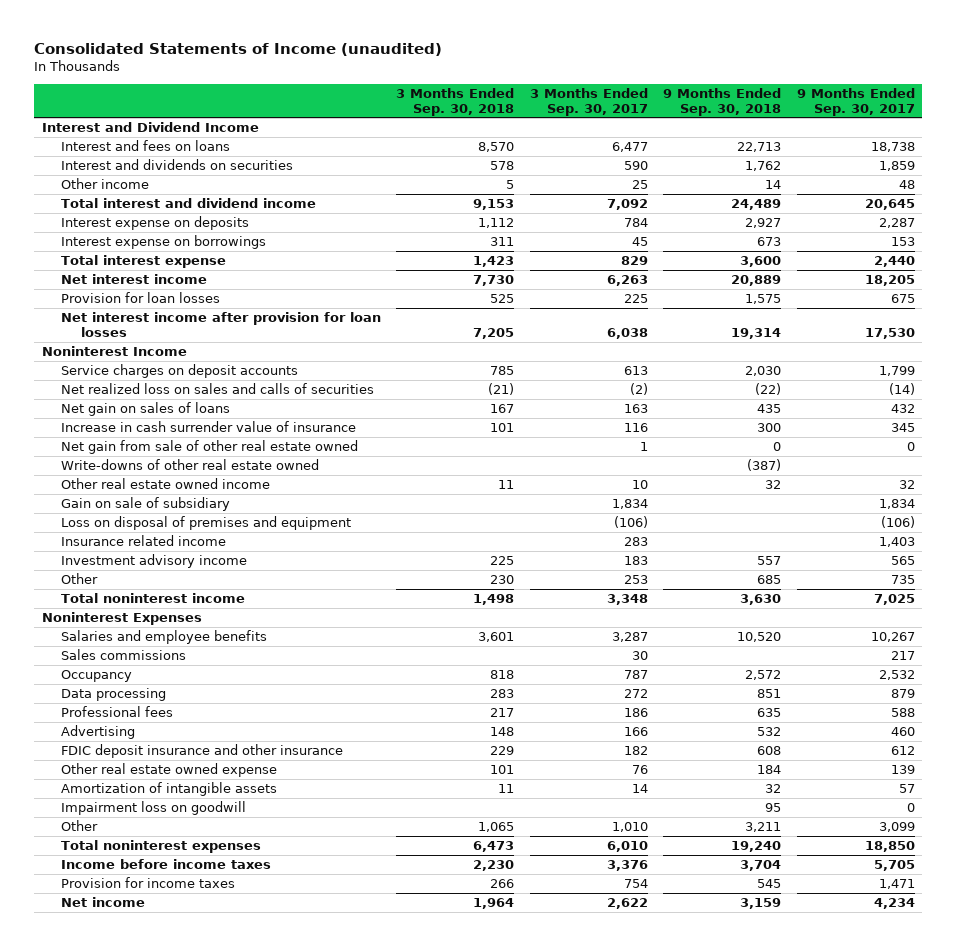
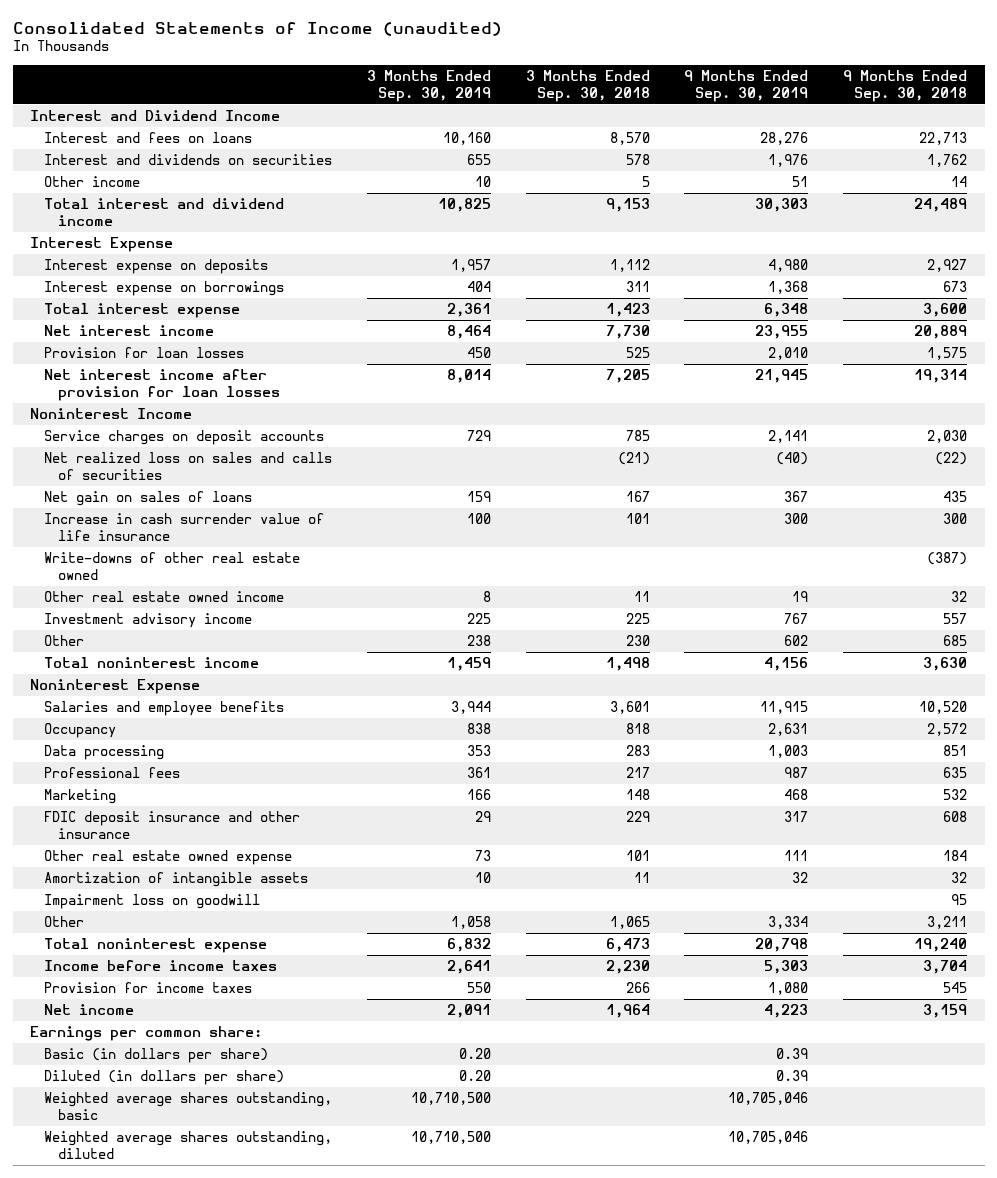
[529,87,648,116] 3 Months Ended Sep. 30, 2017 -> none
[796,87,915,116] 9 Months Ended Sep. 30, 2017 -> none
none -> [367,69,492,102] 3 Months Ended Sep. 30, 2019
none -> [684,69,809,102] 9 Months Ended Sep. 30, 2019
none -> [30,237,174,253] Interest Expense
[61,439,359,454] Net gain from sale of other real estate owned -> none
[61,420,357,432] Increase in cash surrender value of insurance -> [44,513,325,541] Increase in cash surrender value of life insurance
[61,496,231,511] Gain on sale of subsidiary -> none
[61,515,352,530] Loss on disposal of premises and equipment -> none
[61,534,227,546] Insurance related income -> none
[41,611,202,625] Noninterest Expenses -> [30,679,201,695] Noninterest Expense
[61,648,187,660] Sales commissions -> none
[61,724,136,739] Advertising -> [44,789,117,805] Marketing
[61,839,262,853] Total noninterest expenses -> [44,938,268,954] Total noninterest expense
none -> [30,1026,263,1042] Earnings per common share:
none -> [44,1048,269,1064] Basic (in dollars per share)
none -> [44,1070,285,1086] Diluted (in dollars per share)
none -> [44,1092,333,1120] Weighted average shares outstanding, basic
none -> [44,1131,333,1159] Weighted average shares outstanding, diluted

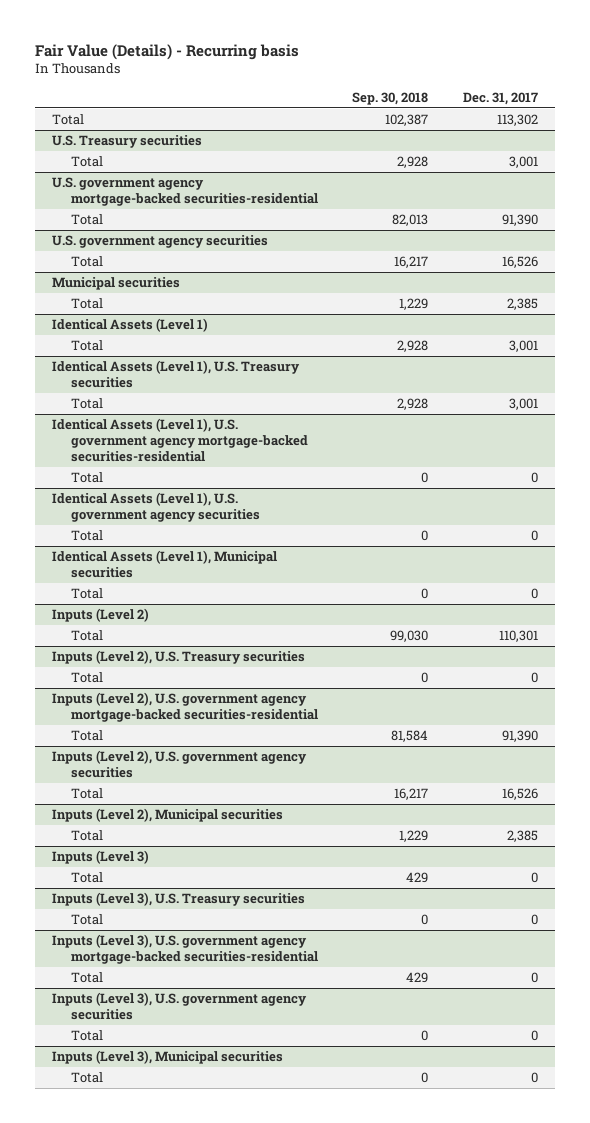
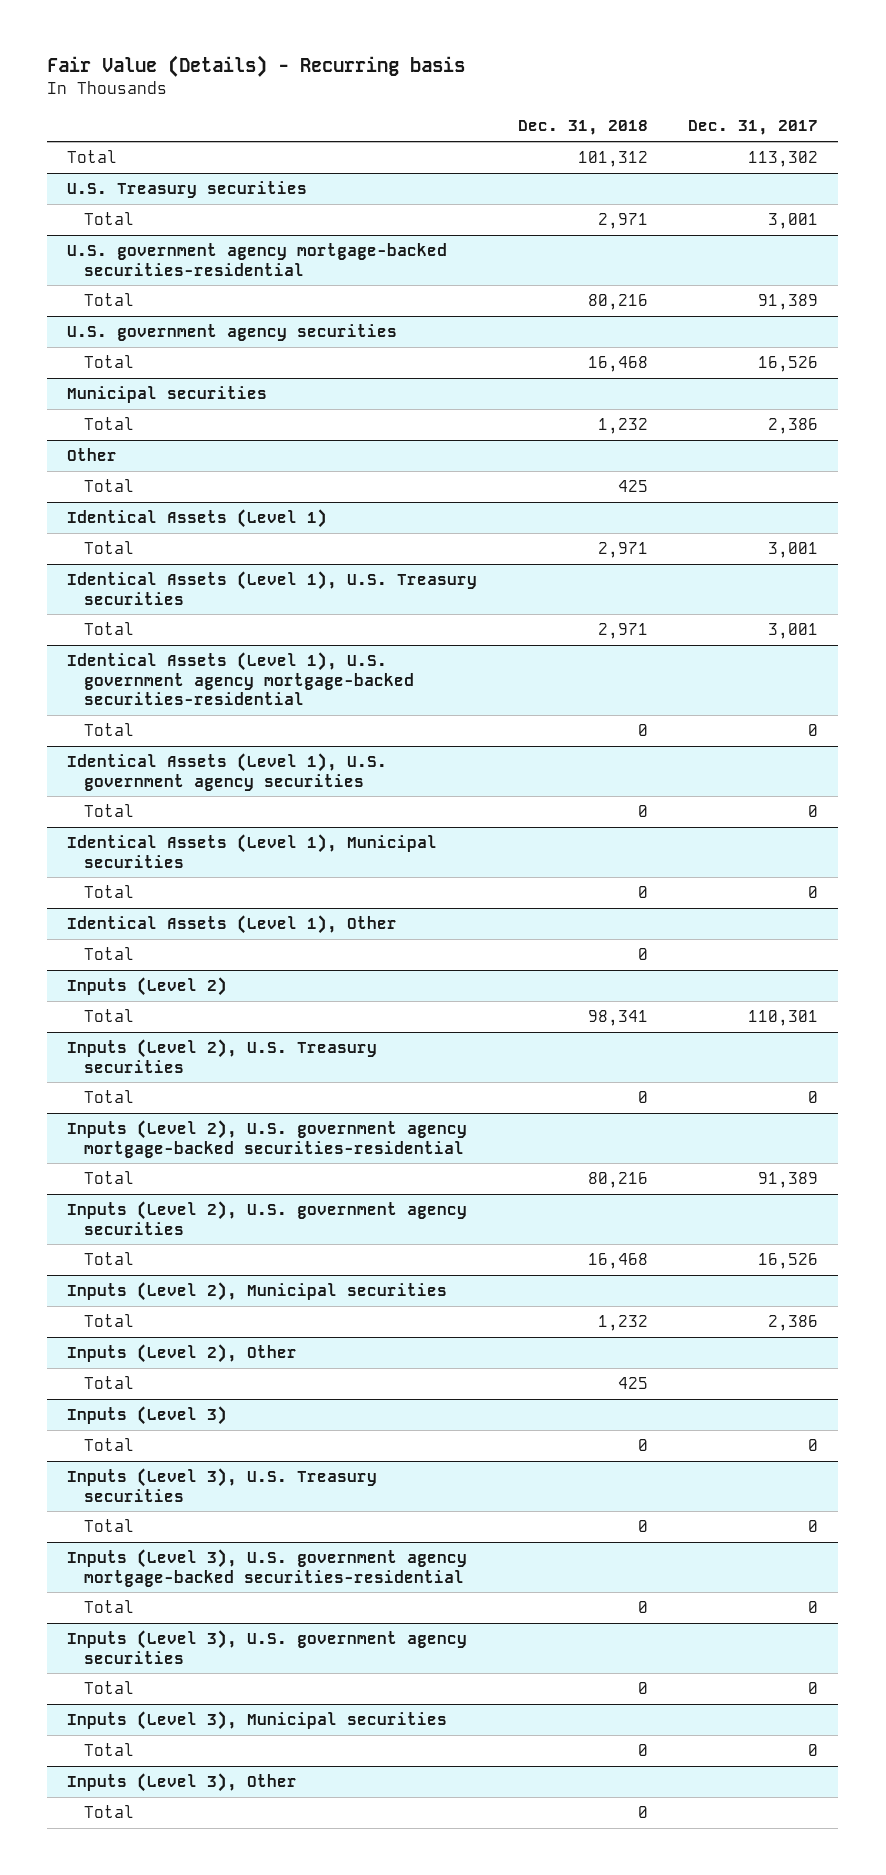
[352,91,429,105] Sep. 30, 2018 -> none
none -> [517,120,648,136] Dec. 31, 2018
[501,214,538,227] 91,390 -> [758,293,819,310] 91,389
[506,298,538,311] 2,385 -> [768,417,819,434] 2,386
none -> [67,447,118,461] Other
none -> [84,478,135,492] Total
none -> [67,914,398,934] Identical Assets (Level 1), Other
none -> [84,946,135,960] Total
[501,730,538,743] 91,390 -> [758,1171,819,1188] 91,389
[506,830,538,843] 2,385 -> [768,1314,819,1331] 2,386
none -> [67,1343,298,1363] Inputs (Level 2), Other
none -> [84,1375,135,1389] Total
none -> [67,1772,298,1792] Inputs (Level 3), Other
none -> [84,1804,135,1818] Total

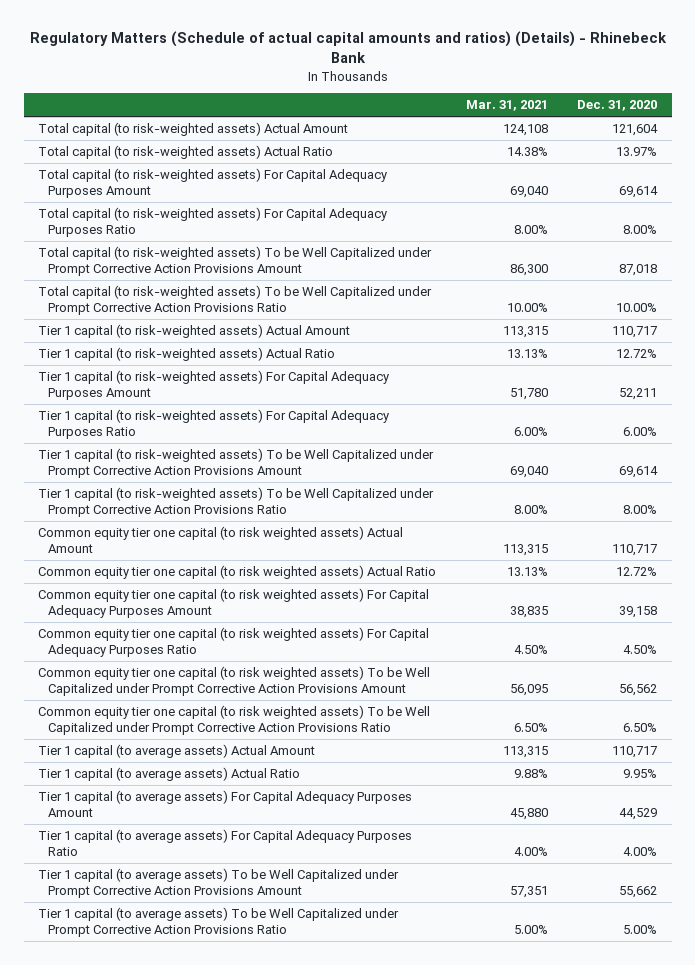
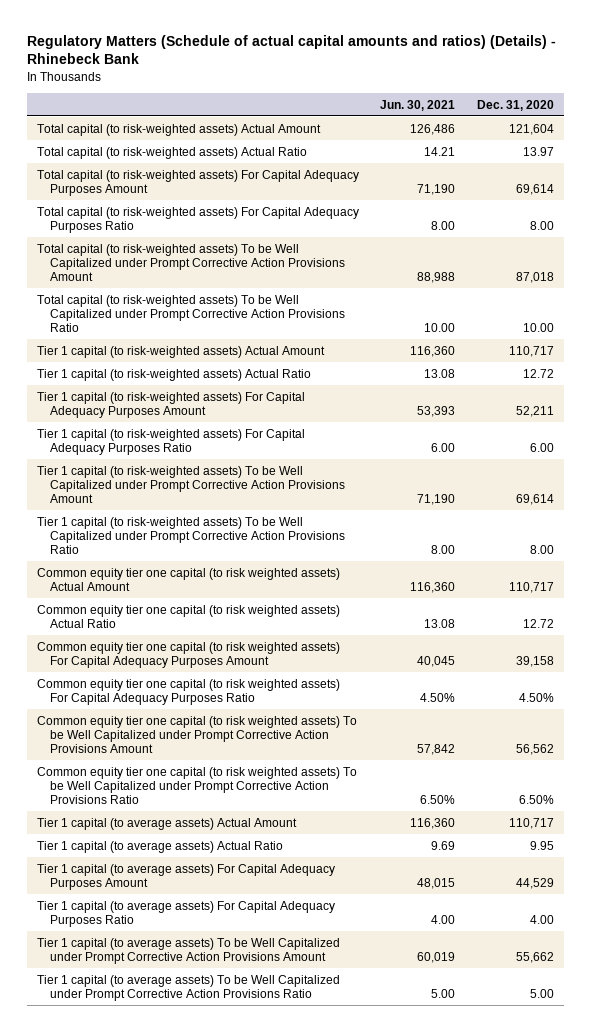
[465,100,548,112] Mar. 31, 2021 -> none
none -> [380,99,456,111] Jun. 30, 2021
[615,147,657,157] 13.97% -> [522,146,554,156] 13.97
[622,224,657,234] 8.00% -> [529,220,554,230] 8.00
[615,302,657,312] 10.00% -> [522,323,554,333] 10.00
[615,349,657,359] 12.72% -> [522,368,554,378] 12.72
[622,426,657,436] 6.00% -> [529,442,554,452] 6.00
[622,504,657,514] 8.00% -> [529,545,554,555] 8.00
[615,567,657,577] 12.72% -> [522,618,554,628] 12.72
[622,769,657,779] 9.95% -> [529,840,554,850] 9.95
[622,846,657,856] 4.00% -> [529,914,554,924] 4.00
[622,924,657,934] 5.00% -> [529,988,554,998] 5.00

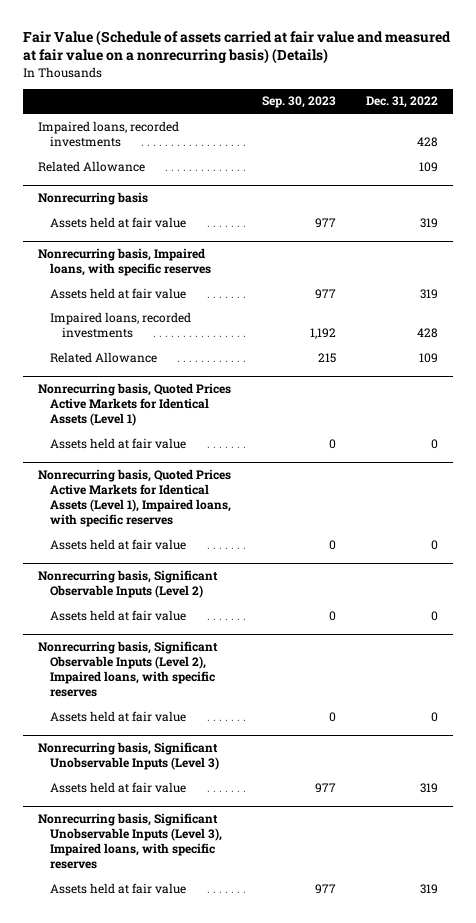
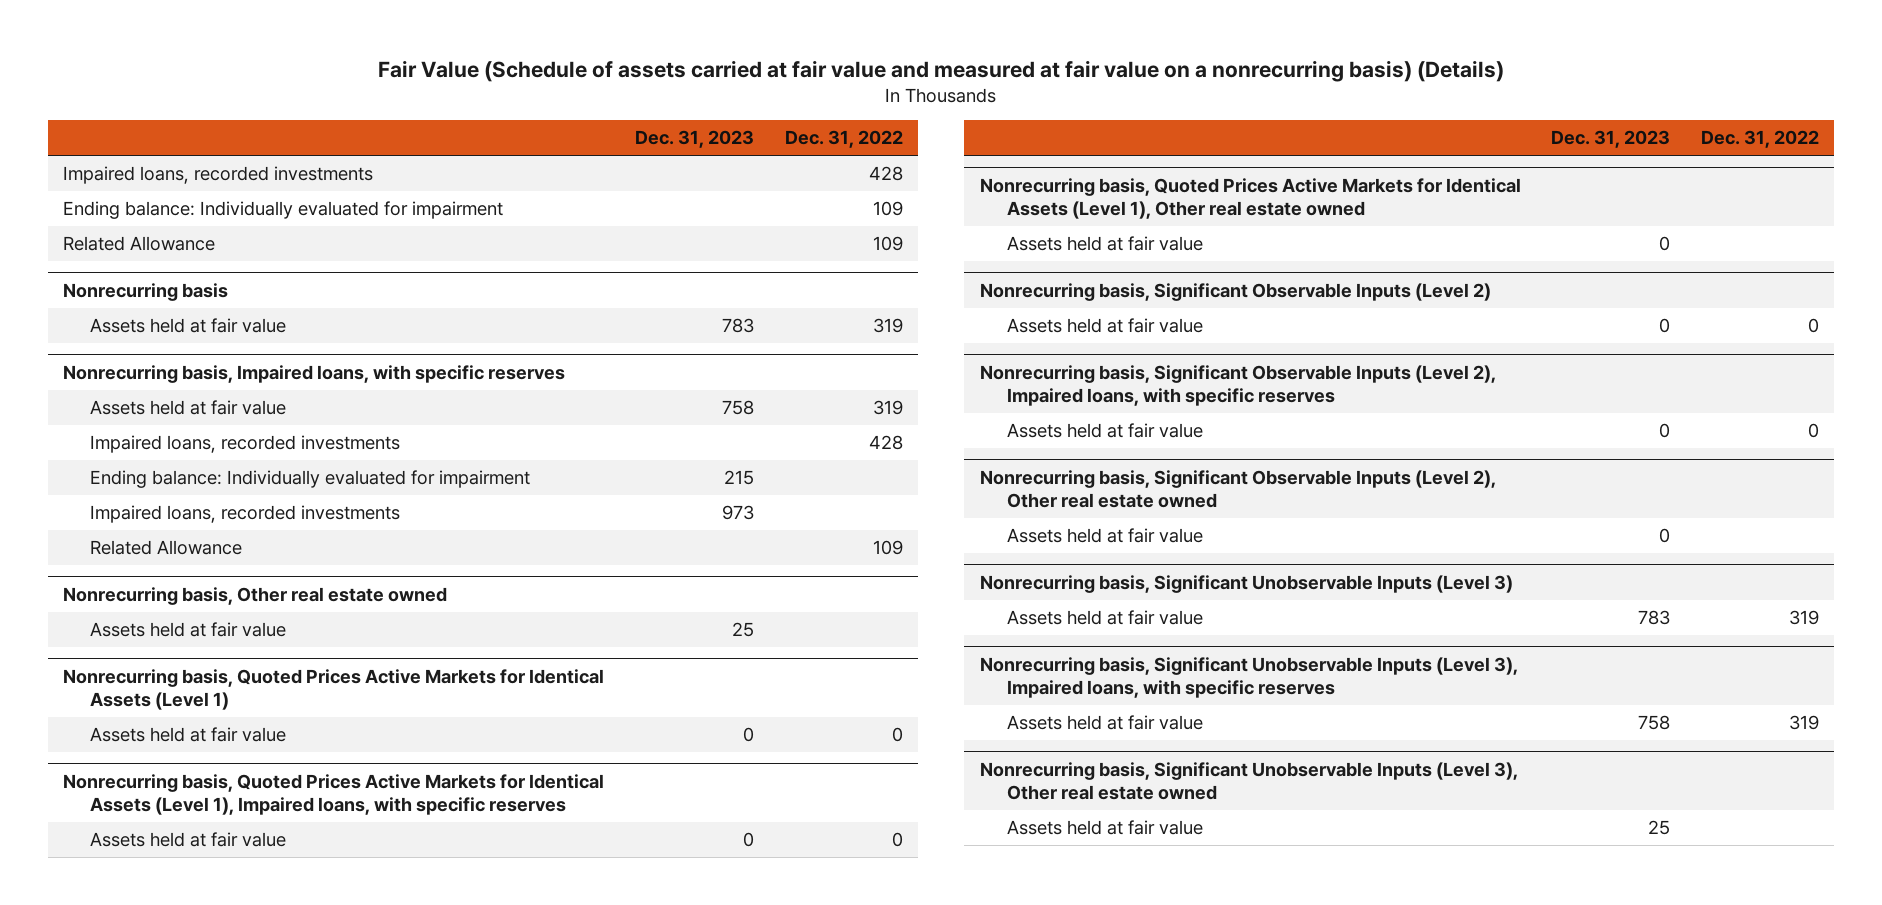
[261,96,336,109] Sep. 30, 2023 -> none
none -> [635,130,755,149] Dec. 31, 2023
none -> [63,201,504,220] Ending balance: Individually evaluated for impairment
none -> [90,470,531,489] Ending balance: Individually evaluated for impairment
none -> [90,505,401,524] Impaired loans, recorded investments
none -> [63,586,448,605] Nonrecurring basis, Other real estate owned
none -> [90,622,287,638] Assets held at fair value
none -> [979,177,1521,219] Nonrecurring basis, Quoted Prices Active Markets for Identical Assets (Level 1), Other real estate owned
none -> [1006,236,1203,252] Assets held at fair value
none -> [979,469,1496,508] Nonrecurring basis, Significant Observable Inputs (Level 2), Other real estate owned
none -> [1006,528,1203,544] Assets held at fair value
none -> [979,761,1518,800] Nonrecurring basis, Significant Unobservable Inputs (Level 3), Other real estate owned
none -> [1006,820,1203,836] Assets held at fair value

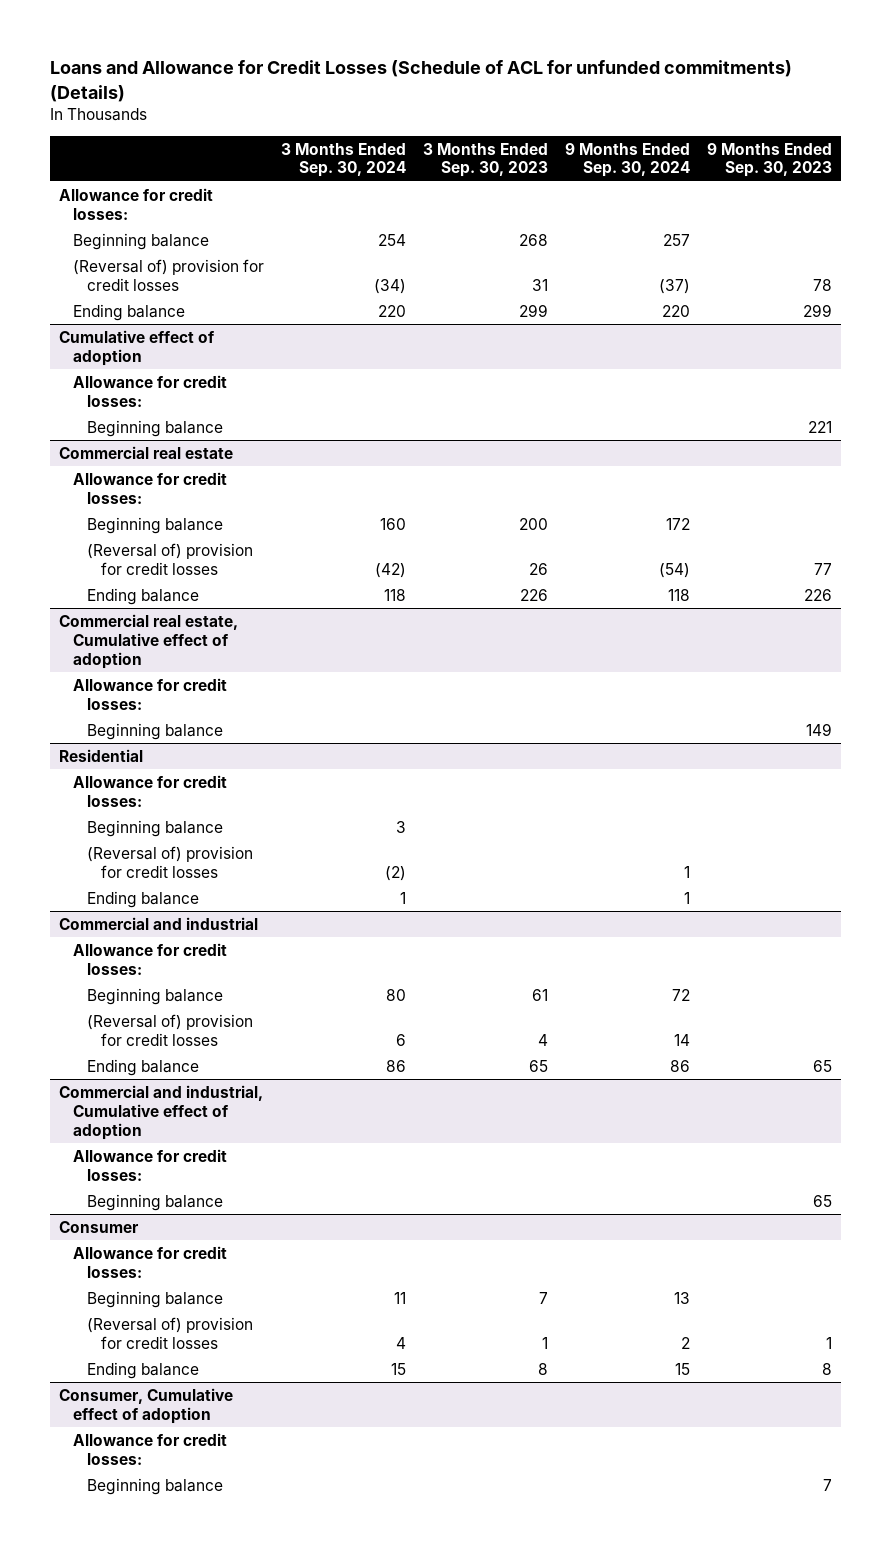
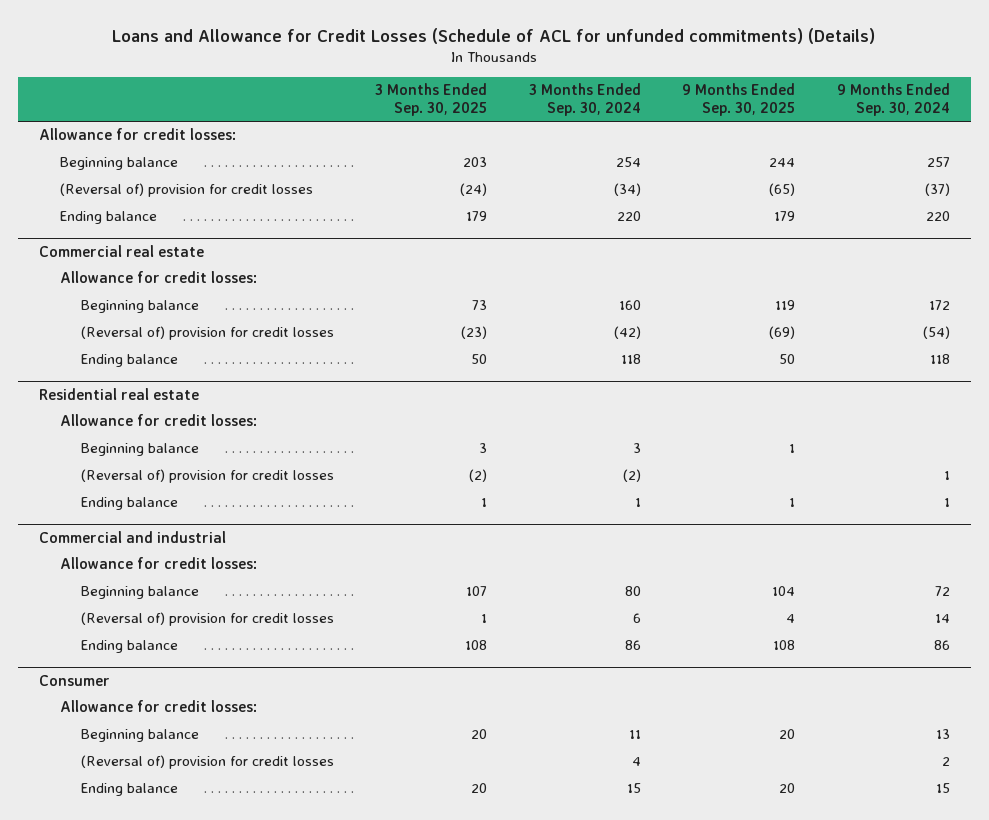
[423,142,549,178] 3 Months Ended Sep. 30, 2023 -> none
[707,142,833,178] 9 Months Ended Sep. 30, 2023 -> none
none -> [375,83,488,117] 3 Months Ended Sep. 30, 2025
none -> [682,83,796,117] 9 Months Ended Sep. 30, 2025
[58,329,215,366] Cumulative effect of adoption -> none
[72,374,227,407] Allowance for credit losses: -> none
[87,419,224,437] Beginning balance -> none
[58,613,238,669] Commercial real estate, Cumulative effect of adoption -> none
[72,677,227,710] Allowance for credit losses: -> none
[87,722,224,740] Beginning balance -> none
[58,748,143,762] Residential -> [38,388,199,401] Residential real estate
[58,1084,263,1140] Commercial and industrial, Cumulative effect of adoption -> none
[72,1148,227,1181] Allowance for credit losses: -> none
[87,1193,224,1211] Beginning balance -> none
[58,1387,233,1424] Consumer, Cumulative effect of adoption -> none
[72,1432,227,1465] Allowance for credit losses: -> none
[87,1477,224,1495] Beginning balance -> none

